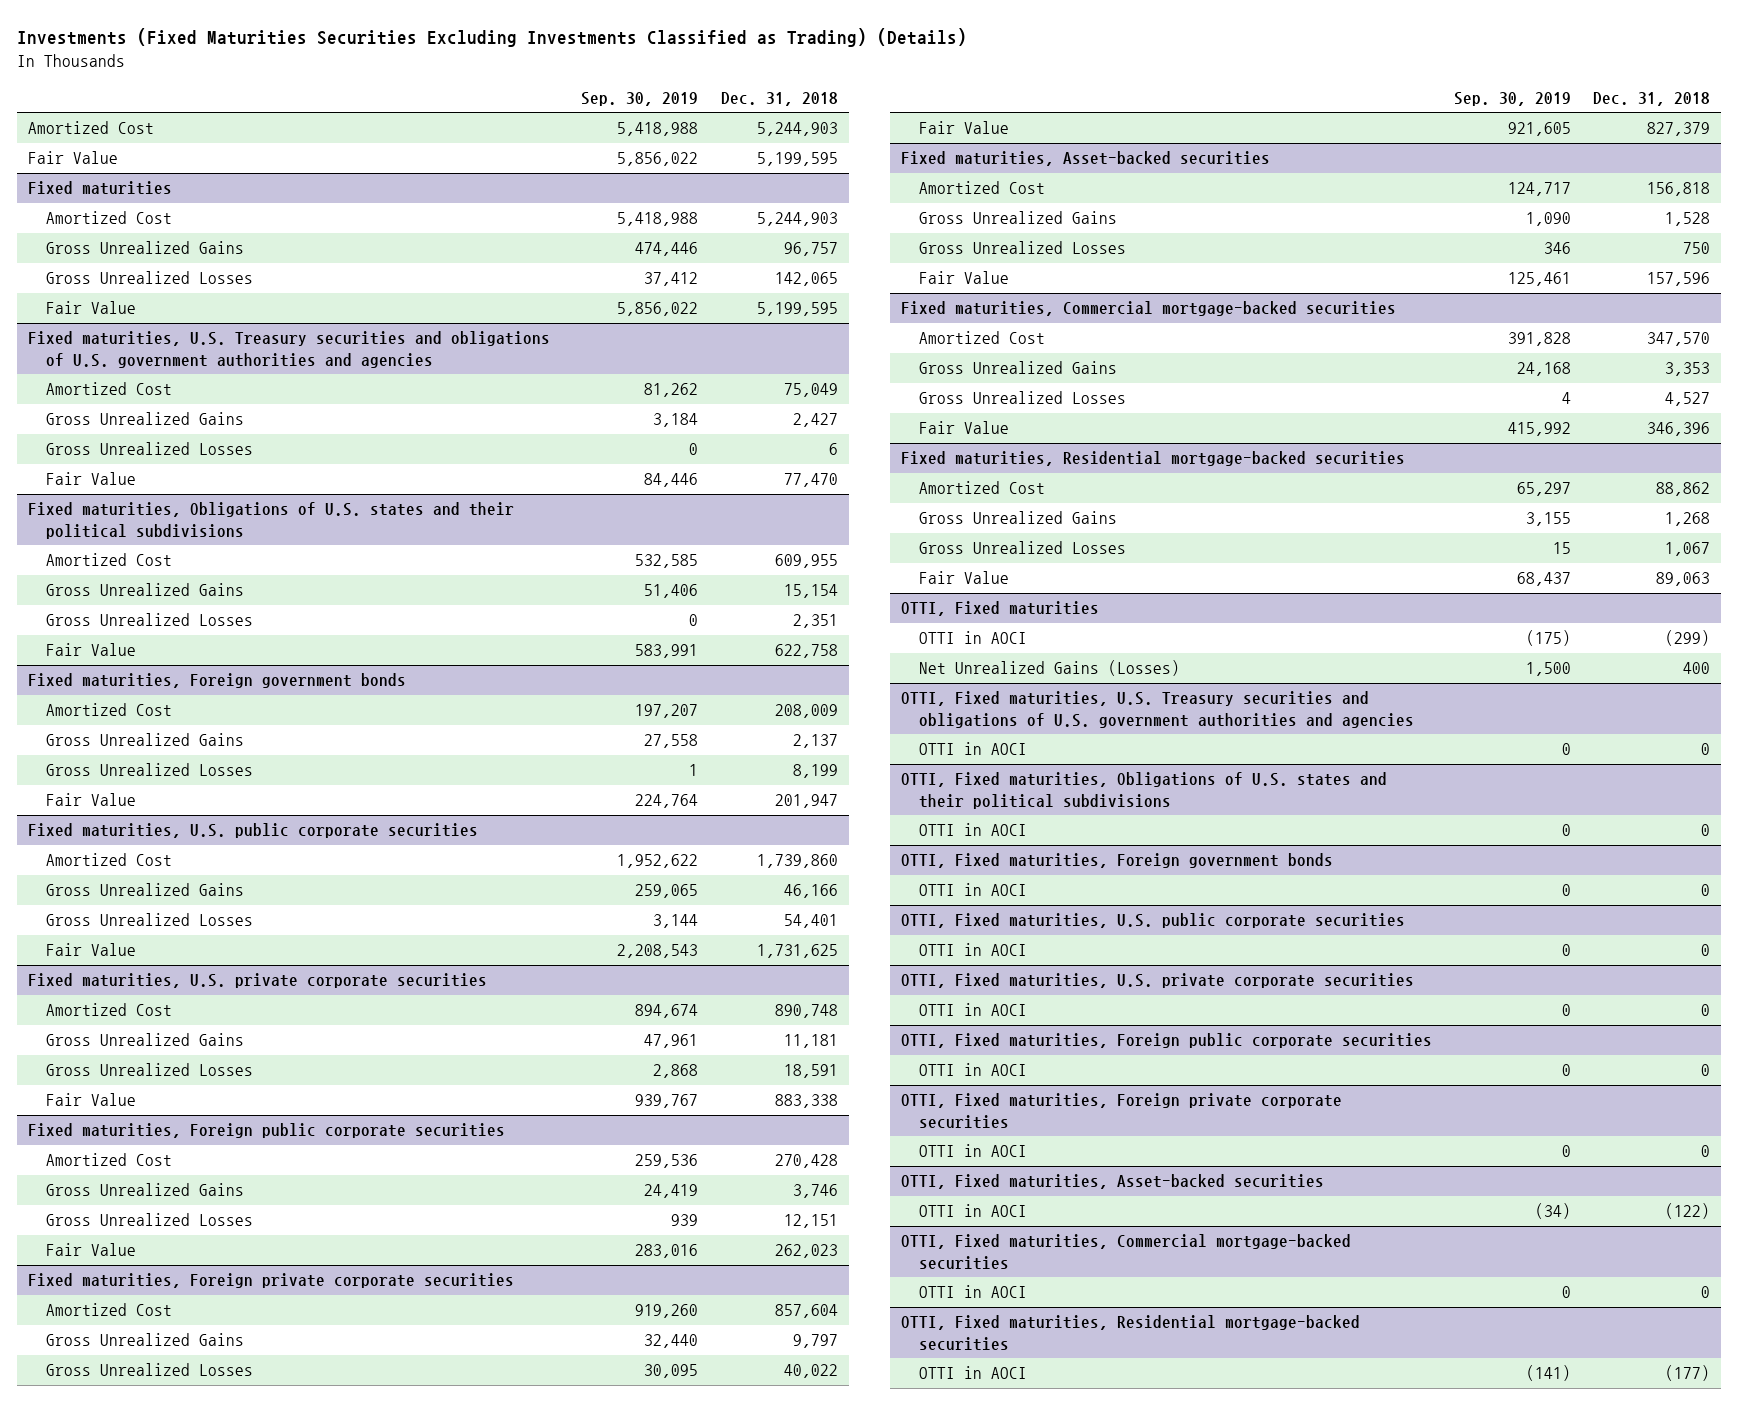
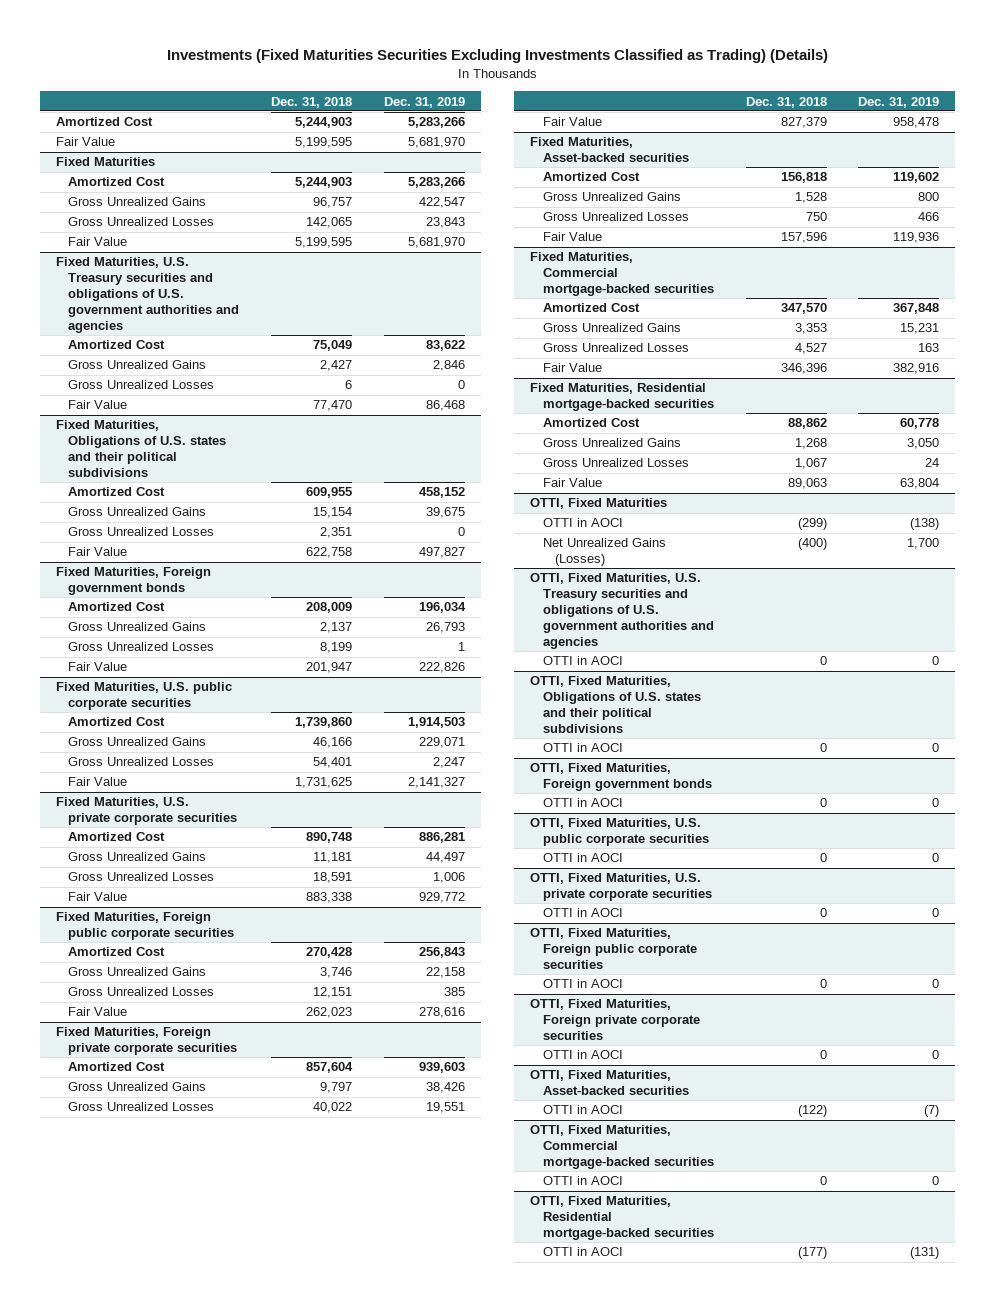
[581,91,699,106] Sep. 30, 2019 -> none
none -> [384,96,466,108] Dec. 31, 2019
[28,181,173,196] Fixed maturities -> [55,157,155,167] Fixed Maturities
[28,331,551,368] Fixed maturities, U.S. Treasury securities and obligations of U.S. government authorities and agencies -> [55,257,240,333] Fixed Maturities, U.S. Treasury securities and obligations of U.S. government authorities and agencies
[28,502,515,539] Fixed maturities, Obligations of U.S. states and their political subdivisions -> [55,420,227,477] Fixed Maturities, Obligations of U.S. states and their political subdivisions
[28,673,407,689] Fixed maturities, Foreign government bonds -> [55,567,211,596] Fixed Maturities, Foreign government bonds
[28,823,479,839] Fixed maturities, U.S. public corporate securities -> [55,682,232,711] Fixed Maturities, U.S. public corporate securities
[28,973,488,989] Fixed maturities, U.S. private corporate securities -> [55,797,238,826] Fixed Maturities, U.S. private corporate securities
[28,1123,506,1139] Fixed maturities, Foreign public corporate securities -> [55,912,235,941] Fixed Maturities, Foreign public corporate securities
[28,1273,515,1289] Fixed maturities, Foreign private corporate securities -> [55,1027,238,1056] Fixed Maturities, Foreign private corporate securities
[901,151,1271,167] Fixed maturities, Asset-backed securities -> [530,137,689,163] Fixed Maturities, Asset-backed securities
[901,301,1397,317] Fixed maturities, Commercial mortgage-backed securities -> [530,252,714,297] Fixed Maturities, Commercial mortgage-backed securities
[901,451,1406,467] Fixed maturities, Residential mortgage-backed securities -> [530,383,714,412] Fixed Maturities, Residential mortgage-backed securities
[901,601,1100,617] OTTI, Fixed maturities -> [530,498,668,510] OTTI, Fixed Maturities
[1683,662,1711,675] 400 -> [797,538,827,551] (400)
[901,691,1415,728] OTTI, Fixed maturities, U.S. Treasury securities and obligations of U.S. government authorities and agencies -> [530,573,714,649] OTTI, Fixed Maturities, U.S. Treasury securities and obligations of U.S. government authorities and agencies
[901,772,1388,809] OTTI, Fixed maturities, Obligations of U.S. states and their political subdivisions -> [530,676,701,733] OTTI, Fixed Maturities, Obligations of U.S. states and their political subdivisions
[901,853,1334,869] OTTI, Fixed maturities, Foreign government bonds -> [530,763,712,792] OTTI, Fixed Maturities, Foreign government bonds
[901,913,1406,929] OTTI, Fixed maturities, U.S. public corporate securities -> [530,818,709,847] OTTI, Fixed Maturities, U.S. public corporate securities
[901,973,1415,989] OTTI, Fixed maturities, U.S. private corporate securities -> [530,873,712,902] OTTI, Fixed Maturities, U.S. private corporate securities
[901,1033,1433,1049] OTTI, Fixed maturities, Foreign public corporate securities -> [530,928,697,970] OTTI, Fixed Maturities, Foreign public corporate securities
[901,1093,1343,1129] OTTI, Fixed maturities, Foreign private corporate securities -> [530,999,700,1041] OTTI, Fixed Maturities, Foreign private corporate securities
[901,1174,1325,1190] OTTI, Fixed maturities, Asset-backed securities -> [530,1070,689,1096] OTTI, Fixed Maturities, Asset-backed securities
[901,1234,1352,1270] OTTI, Fixed maturities, Commercial mortgage-backed securities -> [530,1125,714,1170] OTTI, Fixed Maturities, Commercial mortgage-backed securities
[901,1315,1361,1351] OTTI, Fixed maturities, Residential mortgage-backed securities -> [530,1196,714,1241] OTTI, Fixed Maturities, Residential mortgage-backed securities

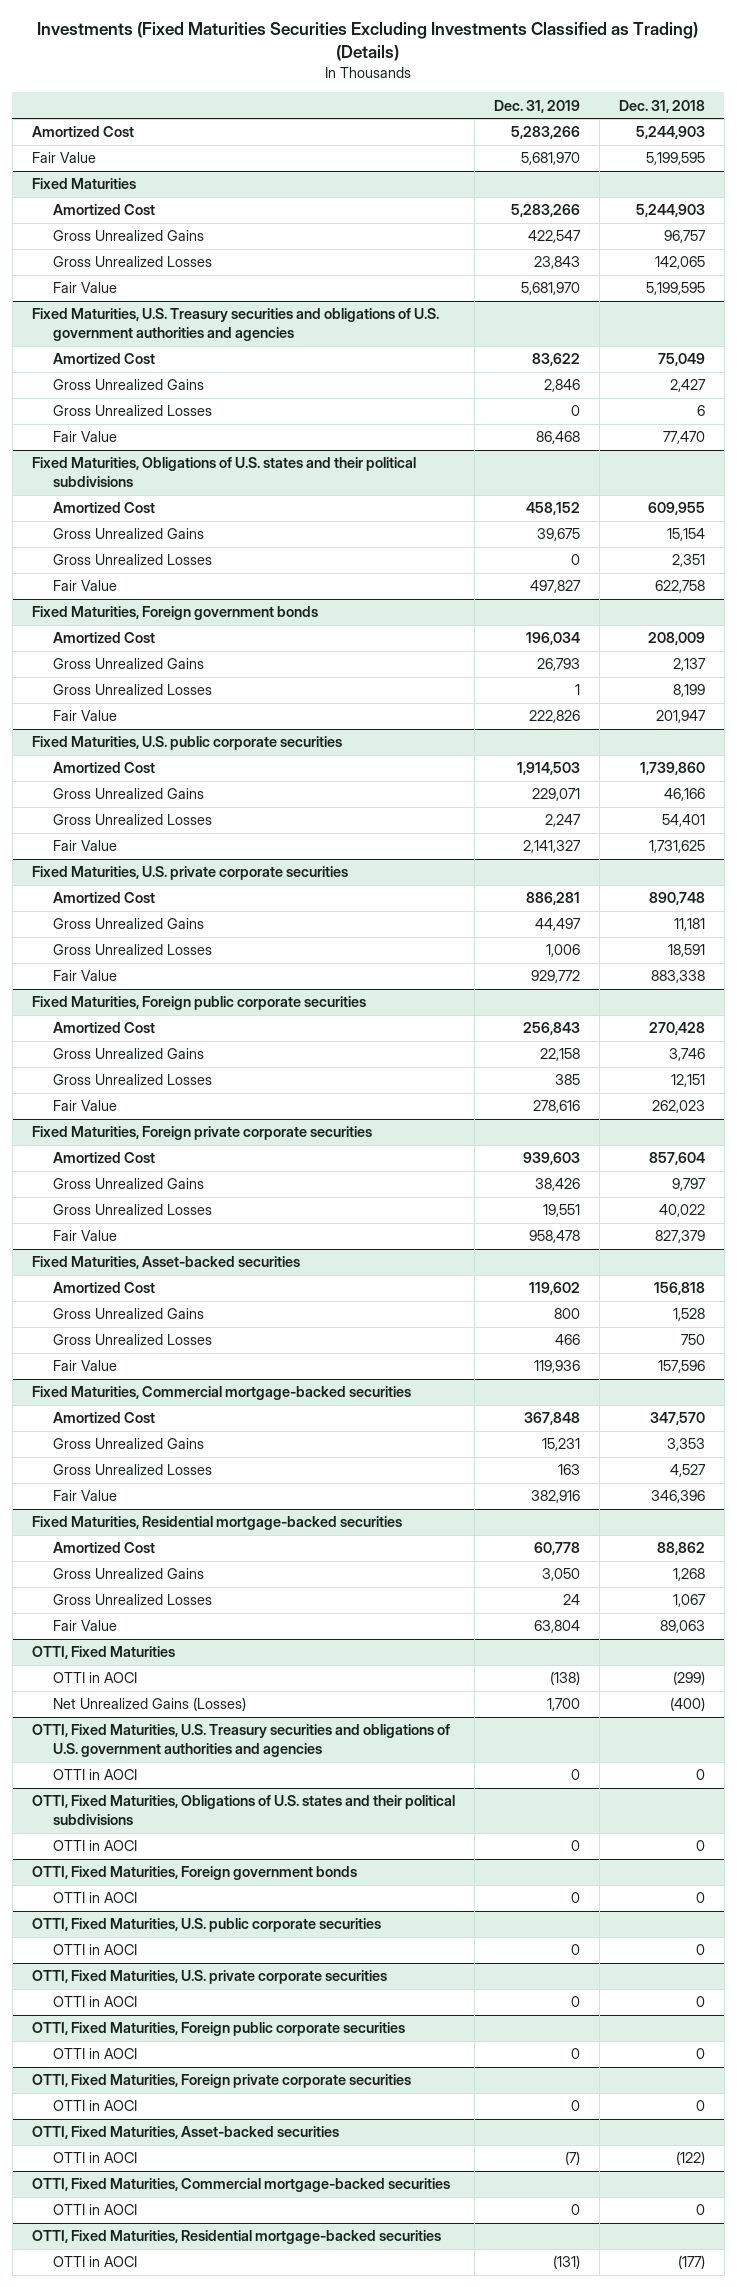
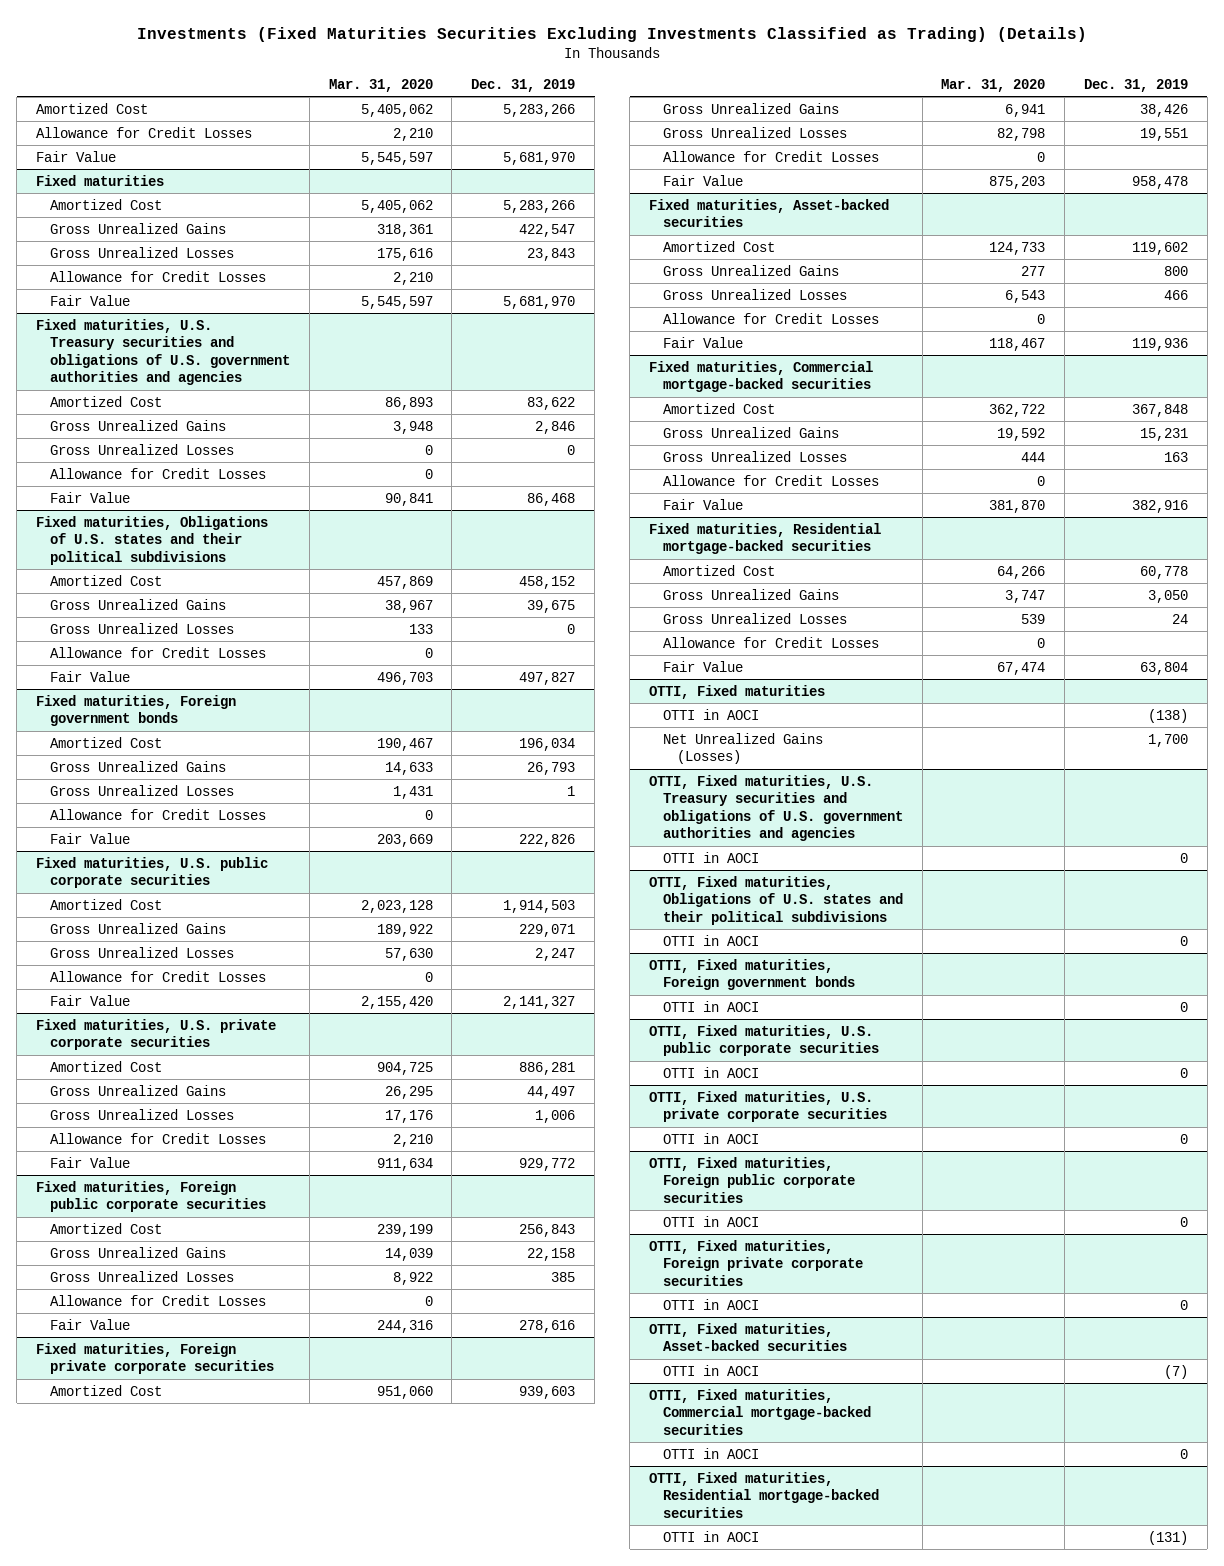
[618,99,705,113] Dec. 31, 2018 -> none
none -> [328,78,433,92] Mar. 31, 2020
none -> [36,126,253,138] Allowance for Credit Losses
[31,178,136,190] Fixed Maturities -> [36,174,165,186] Fixed maturities
none -> [49,270,266,282] Allowance for Credit Losses
[31,308,439,342] Fixed Maturities, U.S. Treasury securities and obligations of U.S. government authorities and agencies -> [36,318,290,386] Fixed maturities, U.S. Treasury securities and obligations of U.S. government authorities and agencies
none -> [49,467,266,479] Allowance for Credit Losses
[31,457,416,488] Fixed Maturities, Obligations of U.S. states and their political subdivisions -> [36,515,269,565] Fixed maturities, Obligations of U.S. states and their political subdivisions
none -> [49,646,266,658] Allowance for Credit Losses
[31,606,318,621] Fixed Maturities, Foreign government bonds -> [36,694,237,727] Fixed maturities, Foreign government bonds
none -> [49,808,266,820] Allowance for Credit Losses
[31,736,342,751] Fixed Maturities, U.S. public corporate securities -> [36,856,269,889] Fixed maturities, U.S. public corporate securities
none -> [49,970,266,982] Allowance for Credit Losses
[31,866,348,881] Fixed Maturities, U.S. private corporate securities -> [36,1018,277,1051] Fixed maturities, U.S. private corporate securities
none -> [49,1132,266,1144] Allowance for Credit Losses
[31,996,366,1011] Fixed Maturities, Foreign public corporate securities -> [36,1180,266,1213] Fixed maturities, Foreign public corporate securities
none -> [49,1294,266,1306] Allowance for Credit Losses
[31,1126,372,1141] Fixed Maturities, Foreign private corporate securities -> [36,1342,274,1375] Fixed maturities, Foreign private corporate securities
none -> [662,150,879,162] Allowance for Credit Losses
[31,1256,300,1270] Fixed Maturities, Asset-backed securities -> [649,198,890,228] Fixed maturities, Asset-backed securities
none -> [662,312,879,324] Allowance for Credit Losses
[31,1386,411,1401] Fixed Maturities, Commercial mortgage-backed securities -> [649,360,874,393] Fixed maturities, Commercial mortgage-backed securities
none -> [662,474,879,486] Allowance for Credit Losses
[31,1516,402,1531] Fixed Maturities, Residential mortgage-backed securities -> [649,522,882,555] Fixed maturities, Residential mortgage-backed securities
none -> [662,636,879,648] Allowance for Credit Losses
[31,1646,175,1660] OTTI, Fixed Maturities -> [649,684,826,699] OTTI, Fixed maturities
[31,1724,450,1758] OTTI, Fixed Maturities, U.S. Treasury securities and obligations of U.S. government authorities and agencies -> [649,774,903,842] OTTI, Fixed maturities, U.S. Treasury securities and obligations of U.S. government authorities and agencies
[31,1795,455,1826] OTTI, Fixed Maturities, Obligations of U.S. states and their political subdivisions -> [649,875,903,925] OTTI, Fixed maturities, Obligations of U.S. states and their political subdivisions
[31,1866,357,1881] OTTI, Fixed Maturities, Foreign government bonds -> [649,958,855,991] OTTI, Fixed maturities, Foreign government bonds
[31,1918,381,1933] OTTI, Fixed Maturities, U.S. public corporate securities -> [649,1024,879,1057] OTTI, Fixed maturities, U.S. public corporate securities
[31,1970,387,1985] OTTI, Fixed Maturities, U.S. private corporate securities -> [649,1090,887,1123] OTTI, Fixed maturities, U.S. private corporate securities
[31,2022,405,2037] OTTI, Fixed Maturities, Foreign public corporate securities -> [649,1156,855,1203] OTTI, Fixed maturities, Foreign public corporate securities
[31,2074,411,2089] OTTI, Fixed Maturities, Foreign private corporate securities -> [649,1239,863,1286] OTTI, Fixed maturities, Foreign private corporate securities
[31,2126,339,2140] OTTI, Fixed Maturities, Asset-backed securities -> [649,1322,847,1352] OTTI, Fixed maturities, Asset-backed securities
[31,2178,450,2193] OTTI, Fixed Maturities, Commercial mortgage-backed securities -> [649,1388,871,1435] OTTI, Fixed maturities, Commercial mortgage-backed securities
[31,2230,441,2245] OTTI, Fixed Maturities, Residential mortgage-backed securities -> [649,1471,879,1518] OTTI, Fixed maturities, Residential mortgage-backed securities

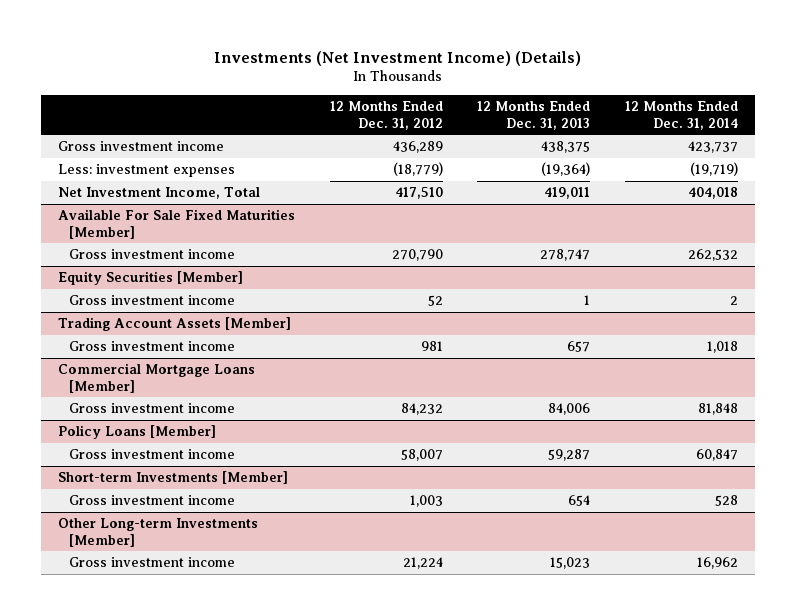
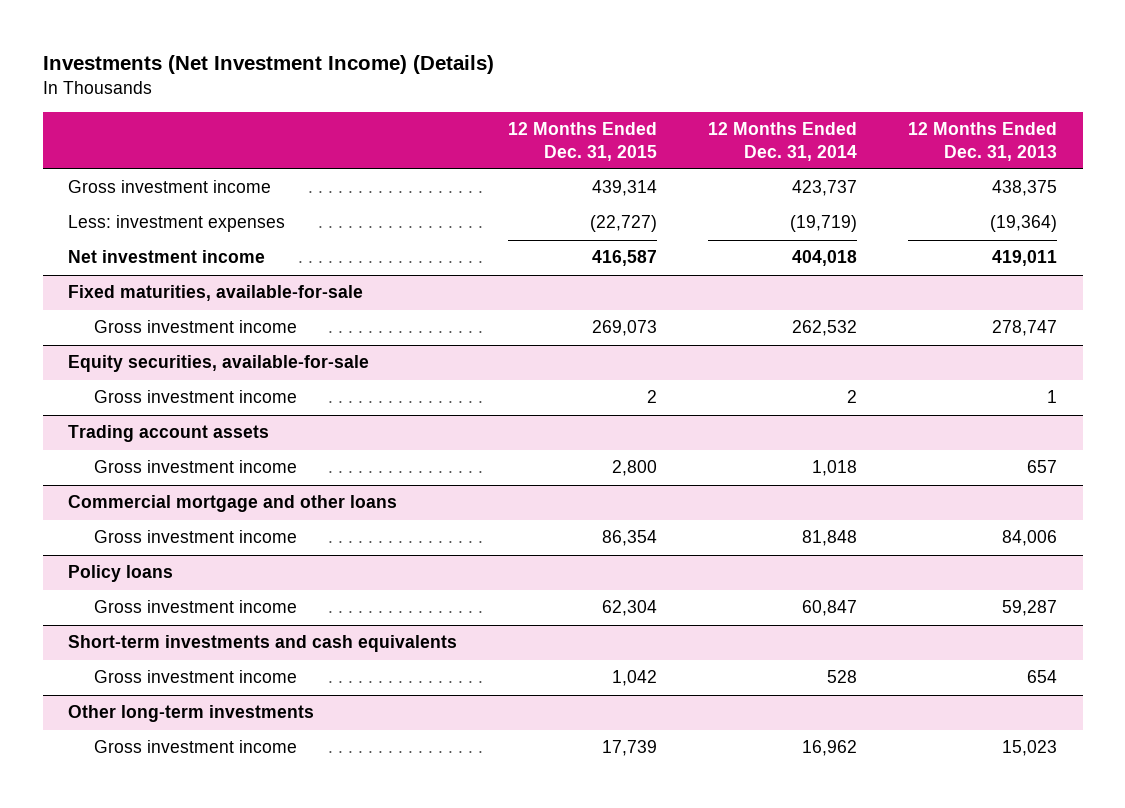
[329,101,443,130] 12 Months Ended Dec. 31, 2012 -> none
none -> [508,122,658,161] 12 Months Ended Dec. 31, 2015
[58,187,261,200] Net Investment Income, Total -> [68,250,266,264] Net investment income
[58,209,296,239] Available For Sale Fixed Maturities [Member] -> [68,285,364,302] Fixed maturities, available-for-sale
[58,271,244,286] Equity Securities [Member] -> [68,355,370,373] Equity securities, available-for-sale
[58,317,292,332] Trading Account Assets [Member] -> [68,425,270,443] Trading account assets
[58,363,256,393] Commercial Mortgage Loans [Member] -> [68,495,398,513] Commercial mortgage and other loans
[58,425,217,440] Policy Loans [Member] -> [68,565,174,583] Policy loans
[58,471,289,485] Short-term Investments [Member] -> [68,635,458,653] Short-term investments and cash equivalents
[58,518,259,547] Other Long-term Investments [Member] -> [68,705,315,723] Other long-term investments

